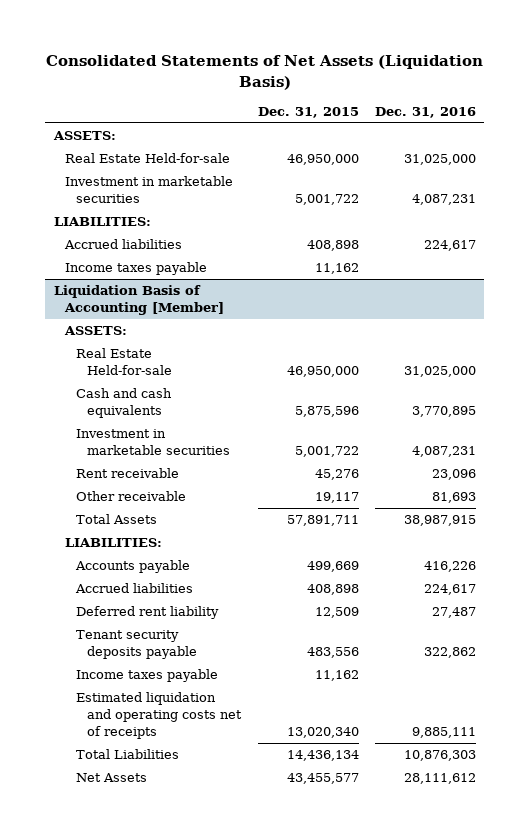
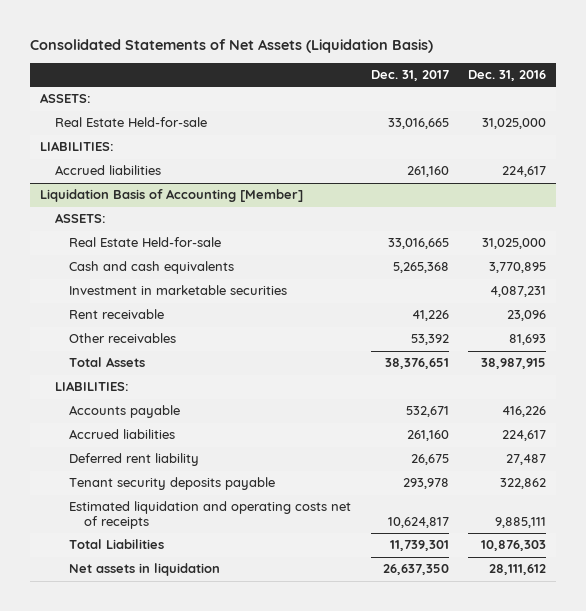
[257,107,359,119] Dec. 31, 2015 -> none
none -> [370,69,449,81] Dec. 31, 2017
[64,176,233,204] Investment in marketable securities -> none
[64,262,207,276] Income taxes payable -> none
[75,491,186,502] Other receivable -> [69,333,177,344] Other receivables
[75,669,218,683] Income taxes payable -> none
[75,773,147,783] Net Assets -> [69,563,221,577] Net assets in liquidation

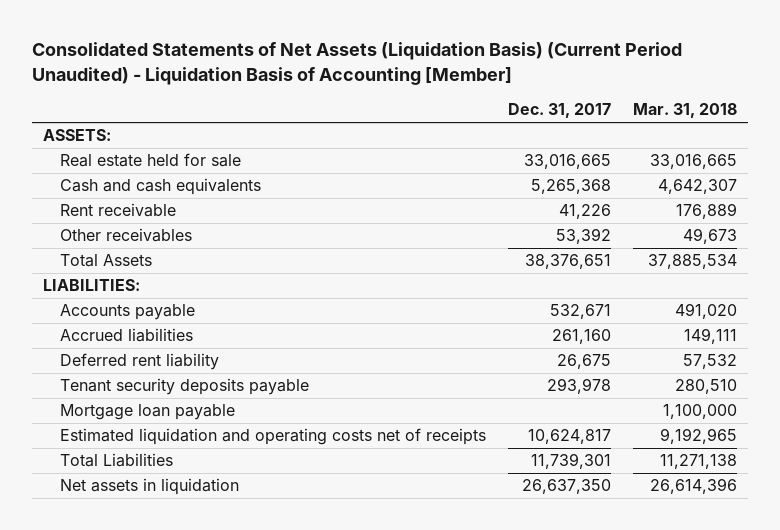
[29,38,433,53] Consolidated Statements of Net Assets (Liquidation Basis) -> [31,42,682,86] Consolidated Statements of Net Assets (Liquidation Basis) (Current Period Unaudited) - Liquidation Basis of Accounting [Member]
[468,69,547,81] Dec. 31, 2016 -> none
none -> [632,103,737,119] Mar. 31, 2018
[39,141,114,152] LIABILITIES: -> none
[54,165,161,176] Accrued liabilities -> none
[39,189,303,203] Liquidation Basis of Accounting [Member] -> none
[54,213,106,224] ASSETS: -> none
[69,237,222,248] Real Estate Held-for-sale -> none
[54,117,207,128] Real Estate Held-for-sale -> [59,153,241,168] Real estate held for sale
[69,285,288,296] Investment in marketable securities -> none
none -> [59,404,235,421] Mortgage loan payable

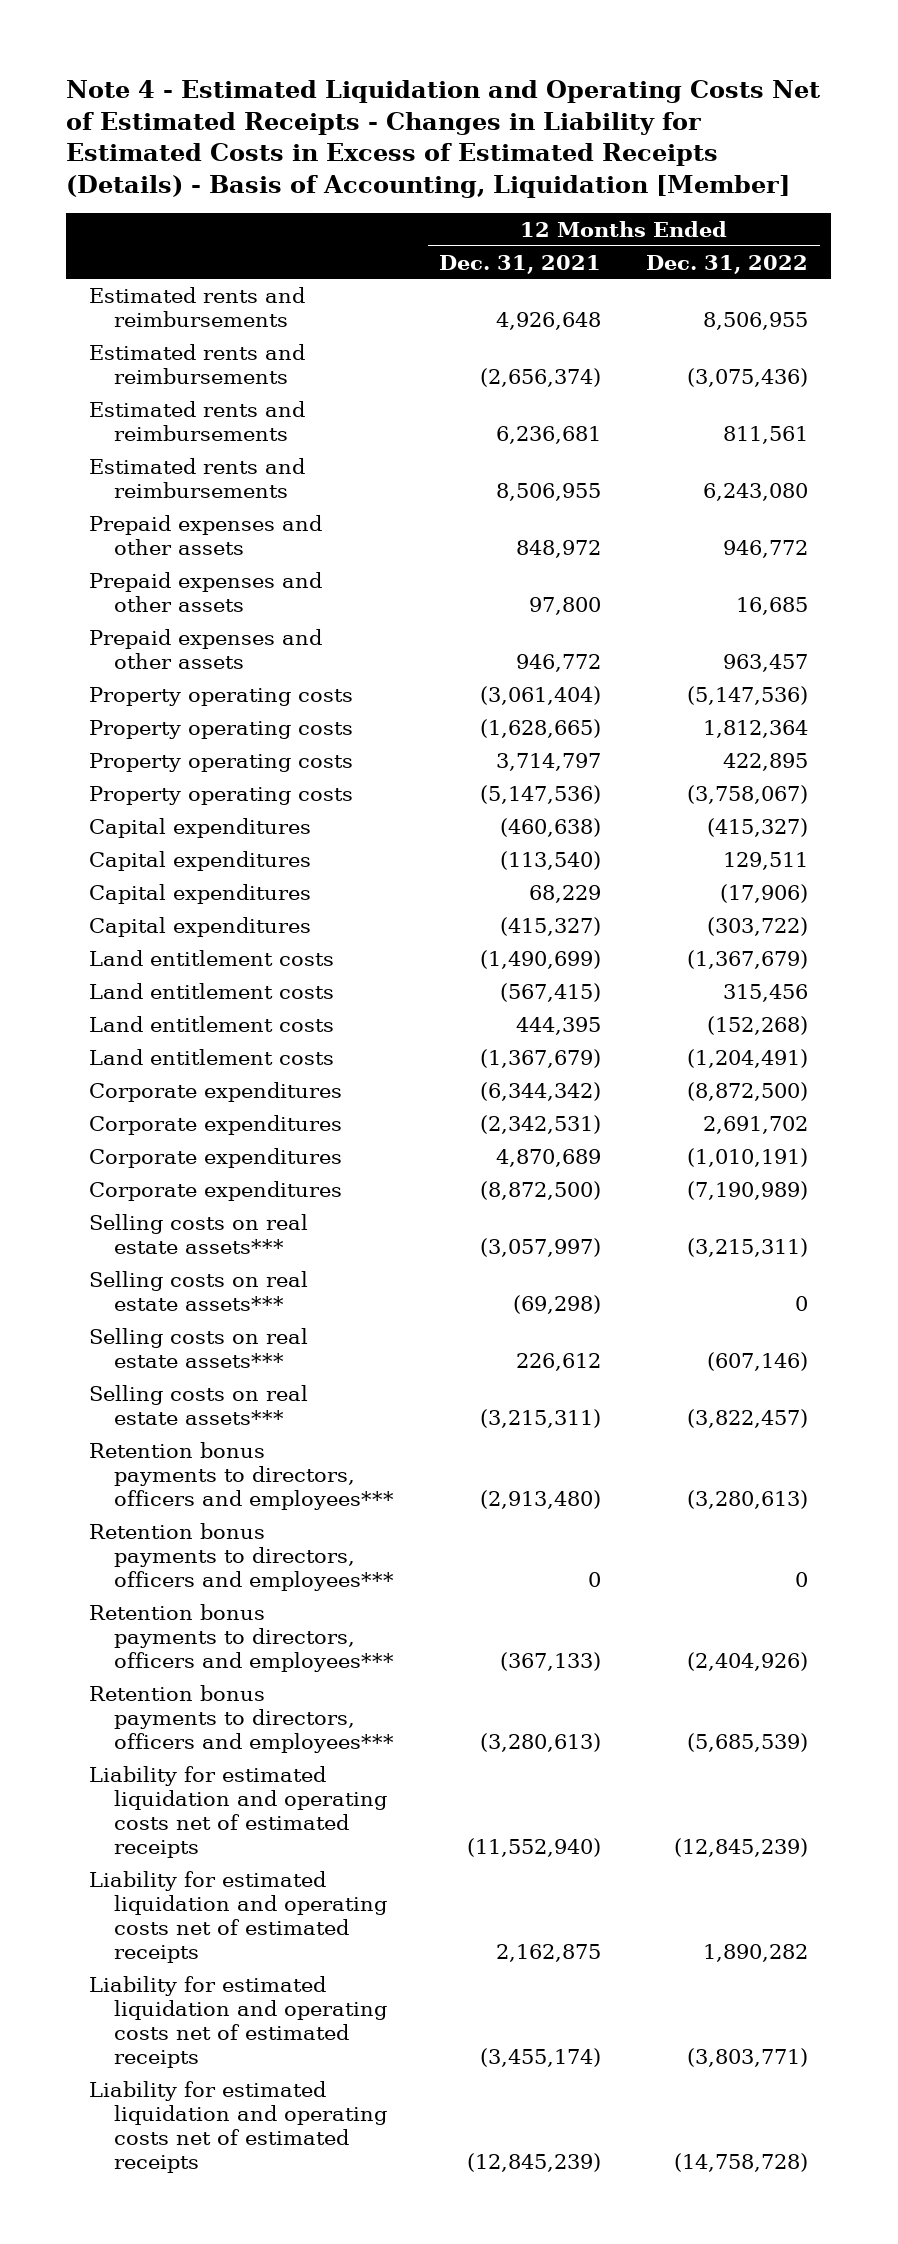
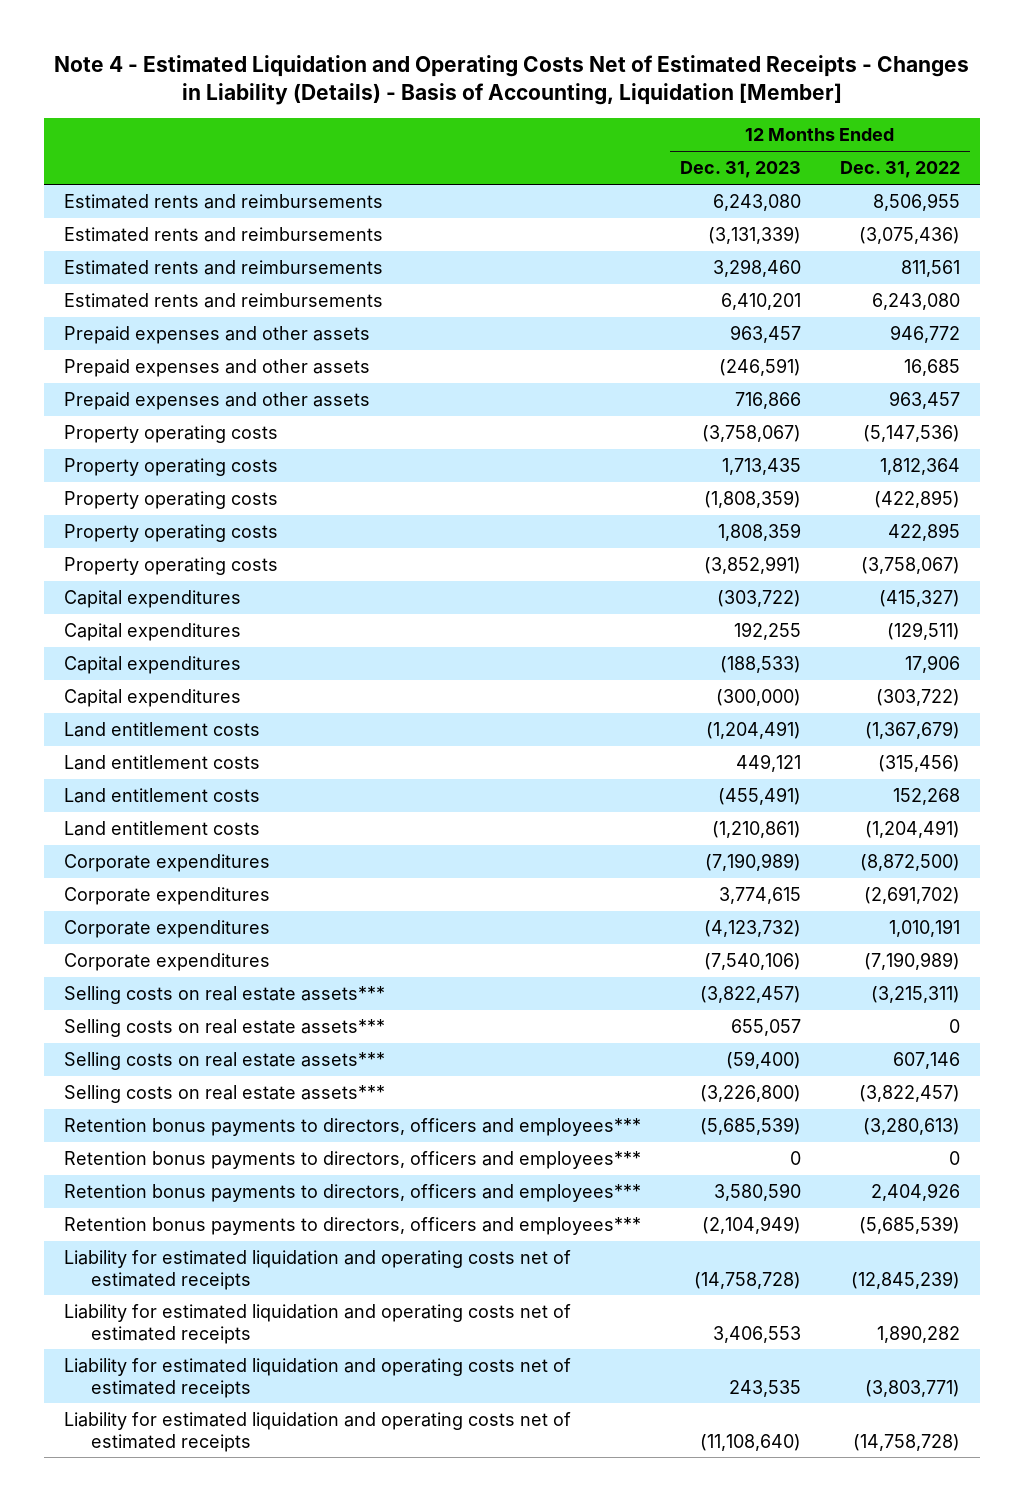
[66,80,821,198] Note 4 - Estimated Liquidation and Operating Costs Net of Estimated Receipts - Changes in Liability for Estimated Costs in Excess of Estimated Receipts (Details) - Basis of Accounting, Liquidation [Member] -> [53,55,969,106] Note 4 - Estimated Liquidation and Operating Costs Net of Estimated Receipts - Changes in Liability (Details) - Basis of Accounting, Liquidation [Member]
[439,254,602,274] Dec. 31, 2021 -> none
none -> [679,161,801,179] Dec. 31, 2023
none -> [63,491,278,510] Property operating costs
[723,851,809,870] 129,511 -> [887,622,961,641] (129,511)
[720,883,809,903] (17,906) -> [905,655,961,674] 17,906
[723,983,809,1002] 315,456 -> [878,755,961,773] (315,456)
[707,1015,809,1035] (152,268) -> [893,788,961,806] 152,268
[703,1115,809,1134] 2,691,702 -> [864,886,961,905] (2,691,702)
[687,1147,809,1167] (1,010,191) -> [889,919,961,938] 1,010,191
[707,1351,809,1371] (607,146) -> [893,1052,961,1070] 607,146
[687,1651,809,1671] (2,404,926) -> [871,1183,961,1202] 2,404,926

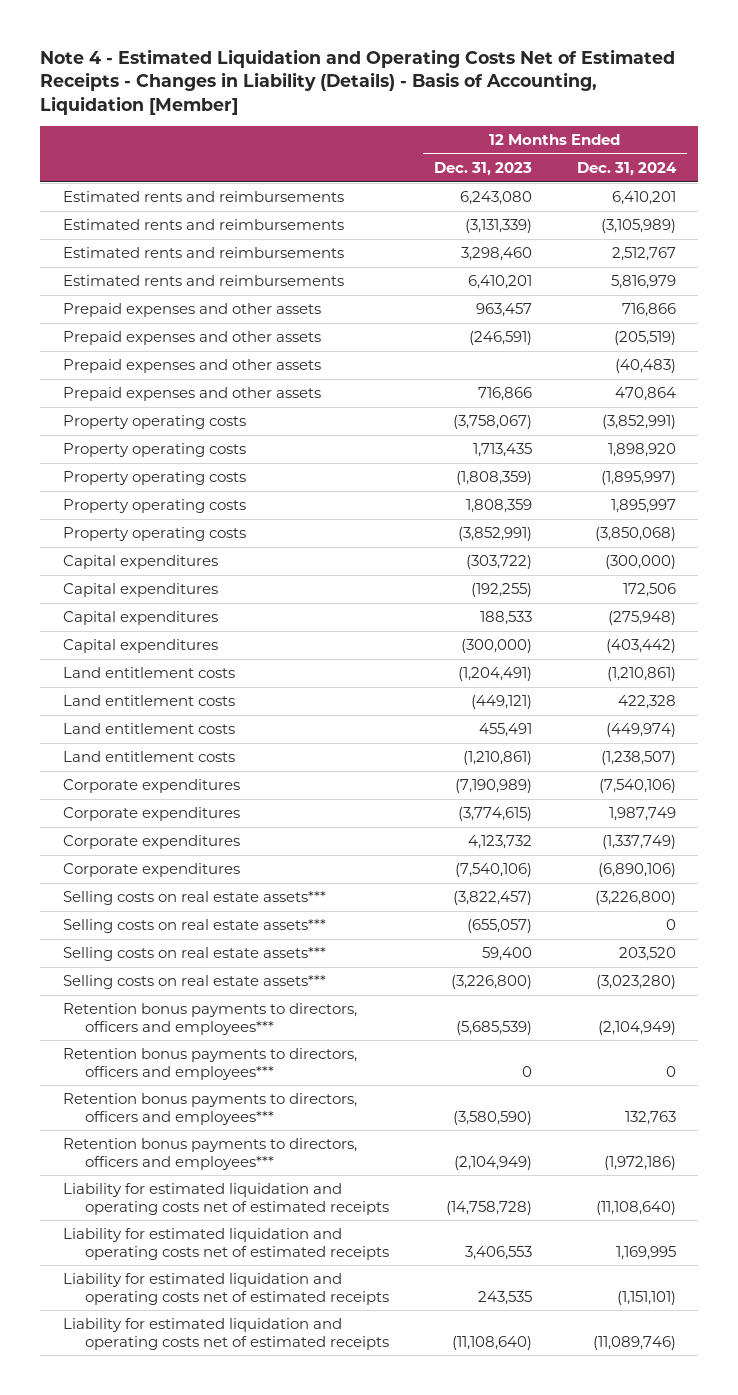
[840,161,961,179] Dec. 31, 2022 -> none
none -> [576,162,677,177] Dec. 31, 2024
none -> [62,359,321,374] Prepaid expenses and other assets
[733,622,801,641] 192,255 -> [471,583,533,598] (192,255)
[719,656,801,674] (188,533) -> [480,611,533,626] 188,533
[735,754,801,773] 449,121 -> [471,695,533,710] (449,121)
[717,787,801,806] (455,491) -> [479,723,533,738] 455,491
[718,887,801,905] 3,774,615 -> [458,807,533,822] (3,774,615)
[703,920,801,938] (4,123,732) -> [468,835,533,850] 4,123,732
[730,1019,801,1037] 655,057 -> [467,919,533,934] (655,057)
[725,1051,801,1070] (59,400) -> [482,947,533,962] 59,400
[713,1183,801,1202] 3,580,590 -> [453,1110,533,1125] (3,580,590)

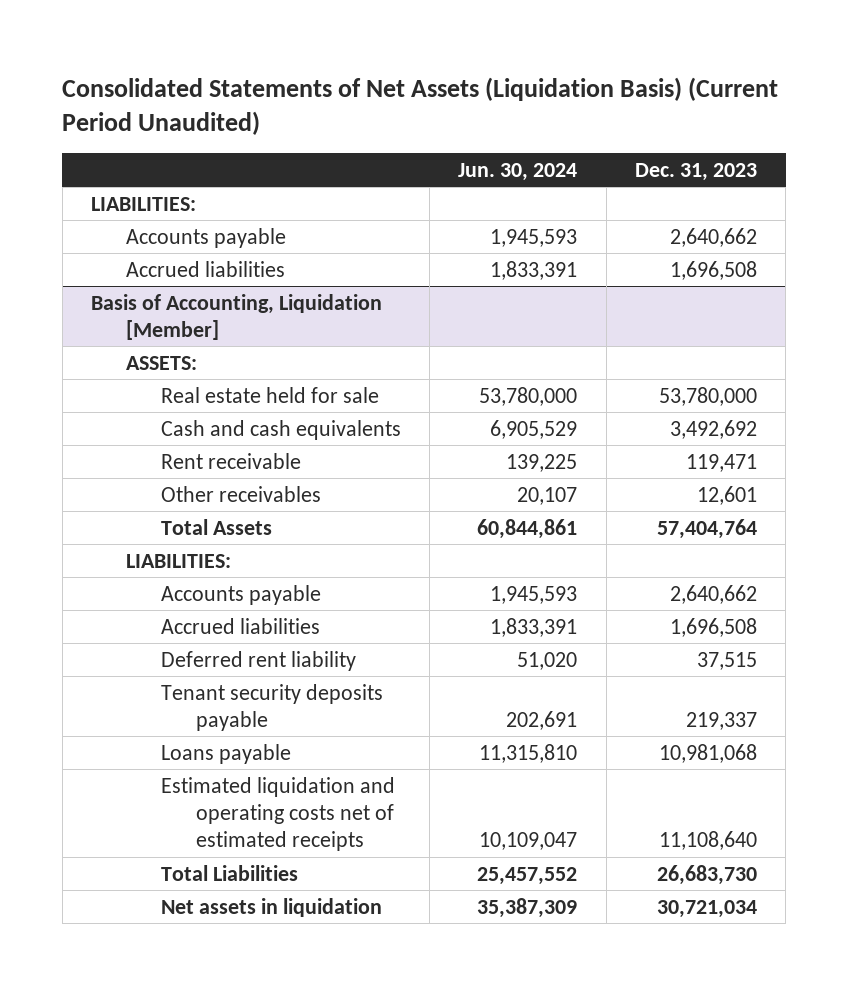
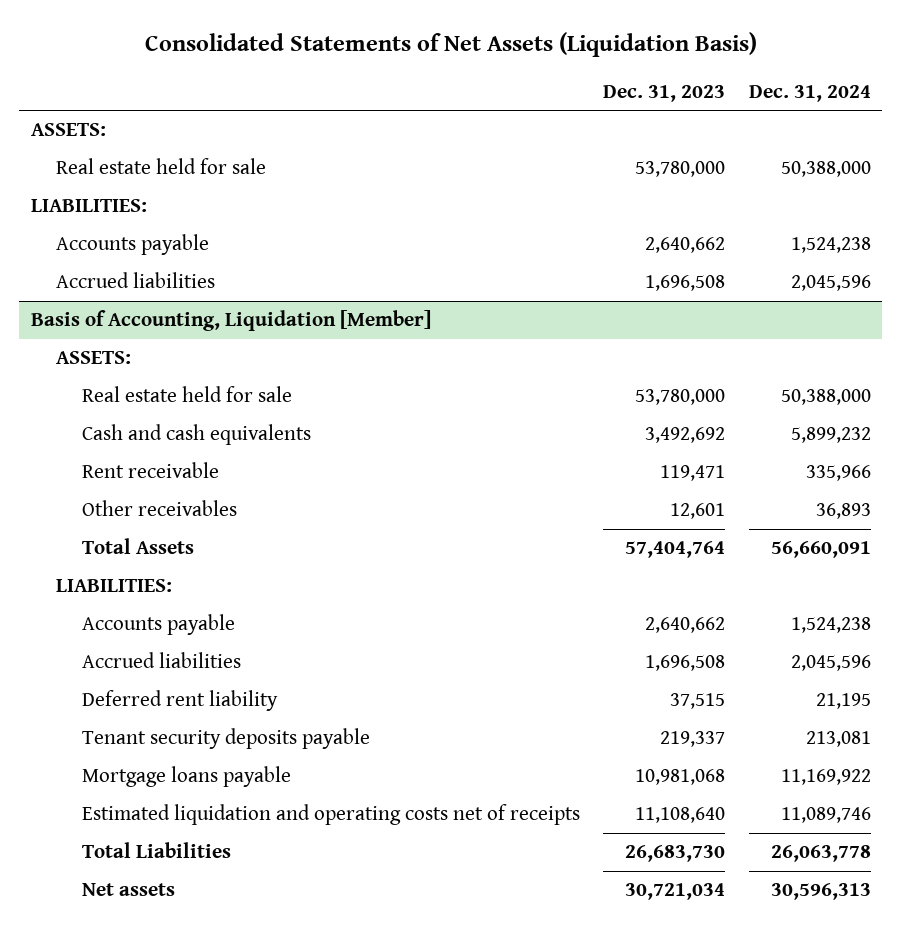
[62,76,779,135] Consolidated Statements of Net Assets (Liquidation Basis) (Current Period Unaudited) -> [144,32,757,58] Consolidated Statements of Net Assets (Liquidation Basis)
[458,162,578,181] Jun. 30, 2024 -> none
none -> [748,84,871,102] Dec. 31, 2024
none -> [30,123,106,137] ASSETS:
none -> [56,158,267,175] Real estate held for sale
[160,743,291,764] Loans payable -> [81,766,291,788] Mortgage loans payable
[160,776,395,852] Estimated liquidation and operating costs net of estimated receipts -> [81,804,580,826] Estimated liquidation and operating costs net of receipts
[160,897,382,917] Net assets in liquidation -> [81,883,175,897] Net assets

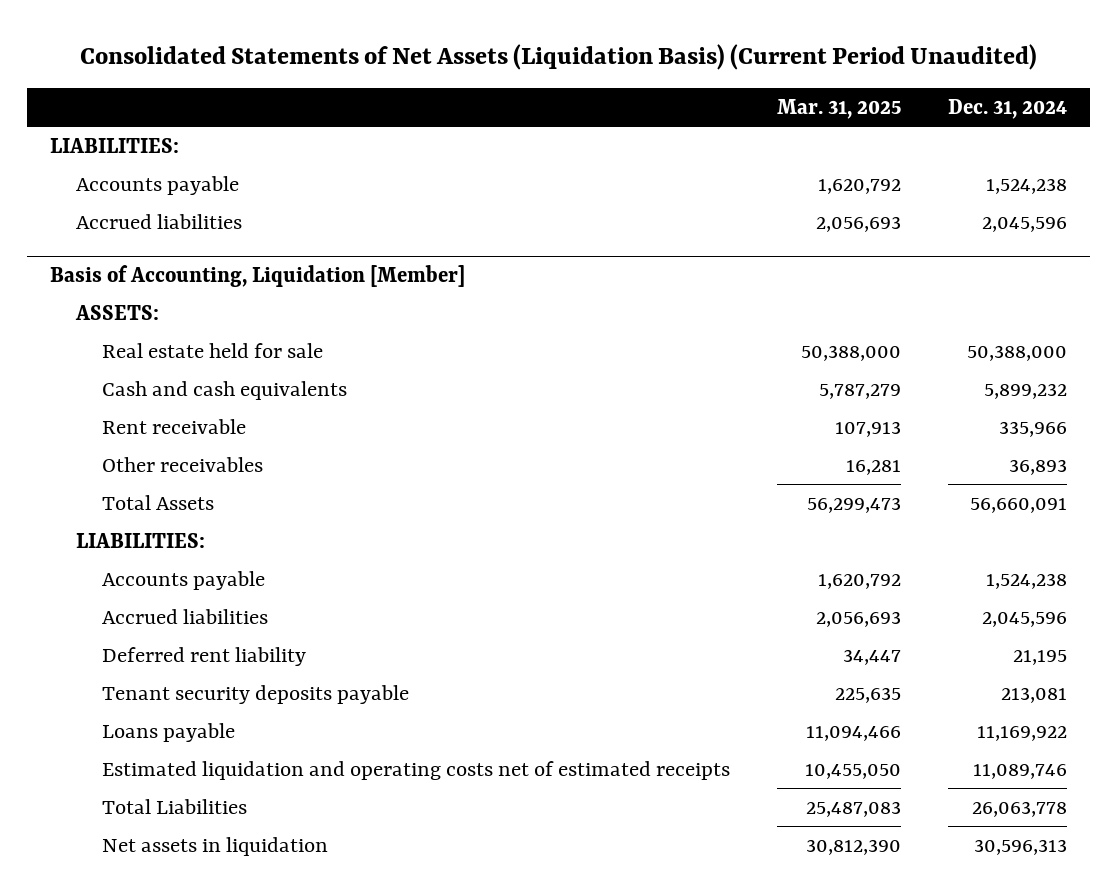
[144,32,757,58] Consolidated Statements of Net Assets (Liquidation Basis) -> [79,44,1037,71] Consolidated Statements of Net Assets (Liquidation Basis) (Current Period Unaudited)
[603,84,726,102] Dec. 31, 2023 -> none
none -> [777,99,902,120] Mar. 31, 2025
[30,123,106,137] ASSETS: -> none
[56,158,267,175] Real estate held for sale -> none
[81,766,291,788] Mortgage loans payable -> [102,722,236,742] Loans payable
[81,804,580,826] Estimated liquidation and operating costs net of receipts -> [102,760,731,780] Estimated liquidation and operating costs net of estimated receipts
[81,883,175,897] Net assets -> [102,836,329,856] Net assets in liquidation

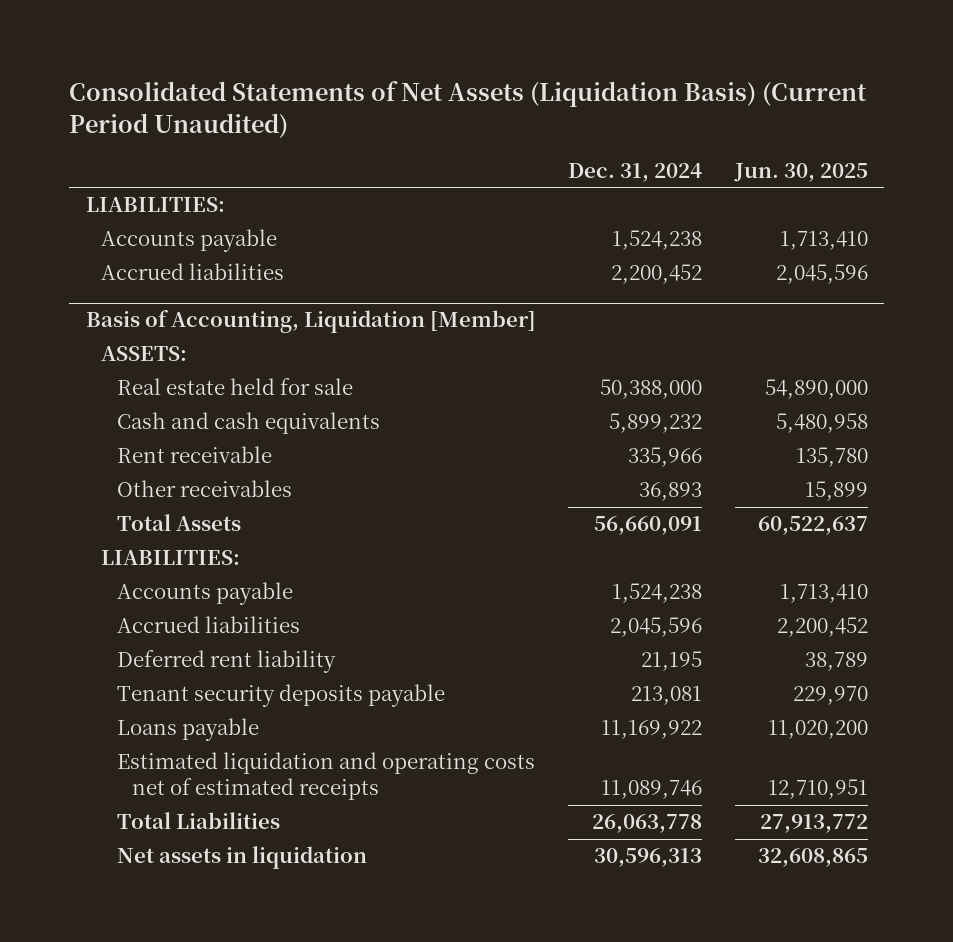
[777,99,902,120] Mar. 31, 2025 -> none
none -> [733,162,868,182] Jun. 30, 2025
[981,216,1067,232] 2,045,596 -> [611,264,703,285] 2,200,452

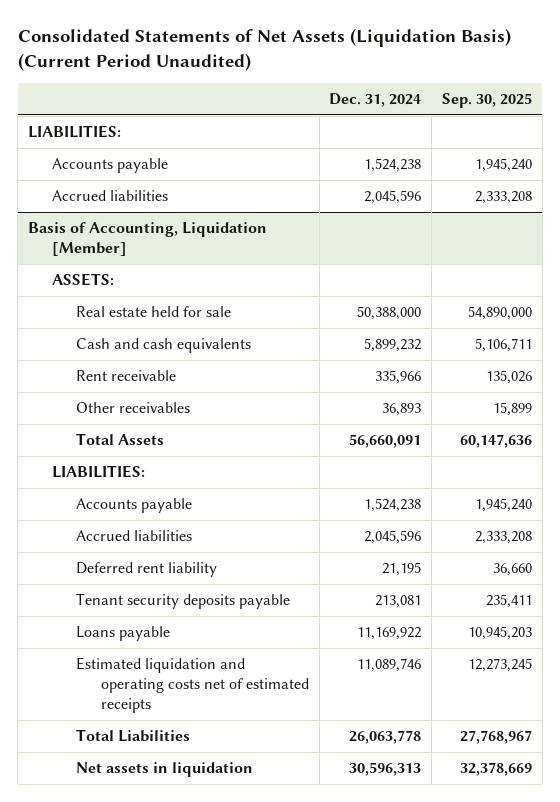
[733,162,868,182] Jun. 30, 2025 -> none
none -> [442,93,533,109] Sep. 30, 2025
[611,264,703,285] 2,200,452 -> [364,190,422,205] 2,045,596

